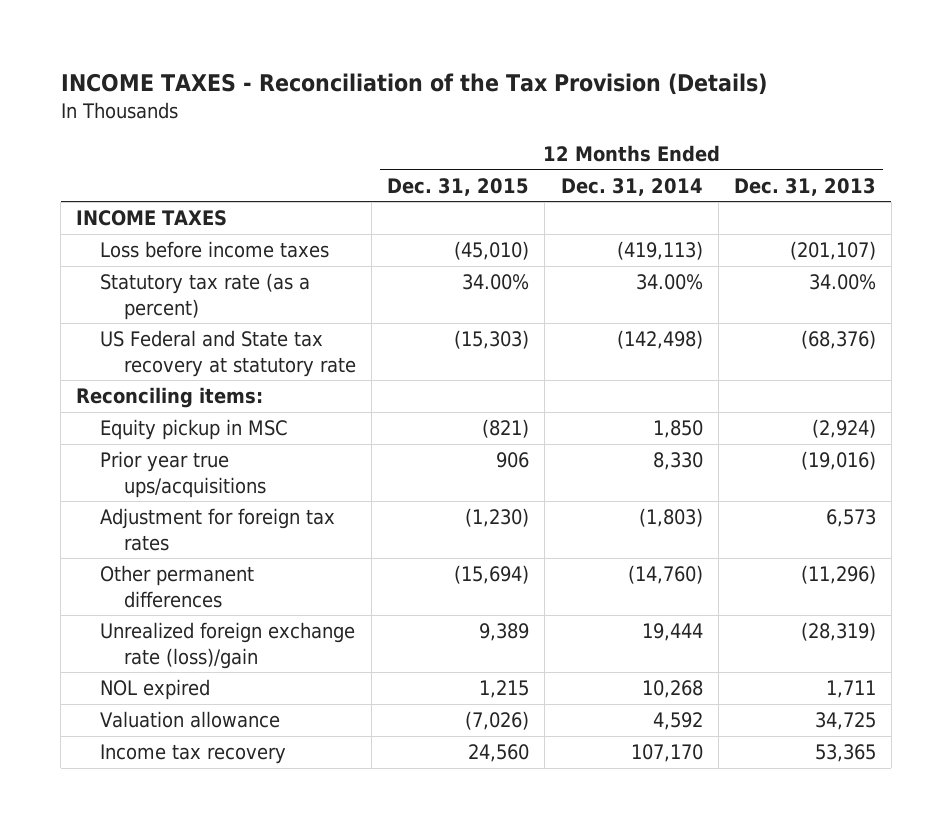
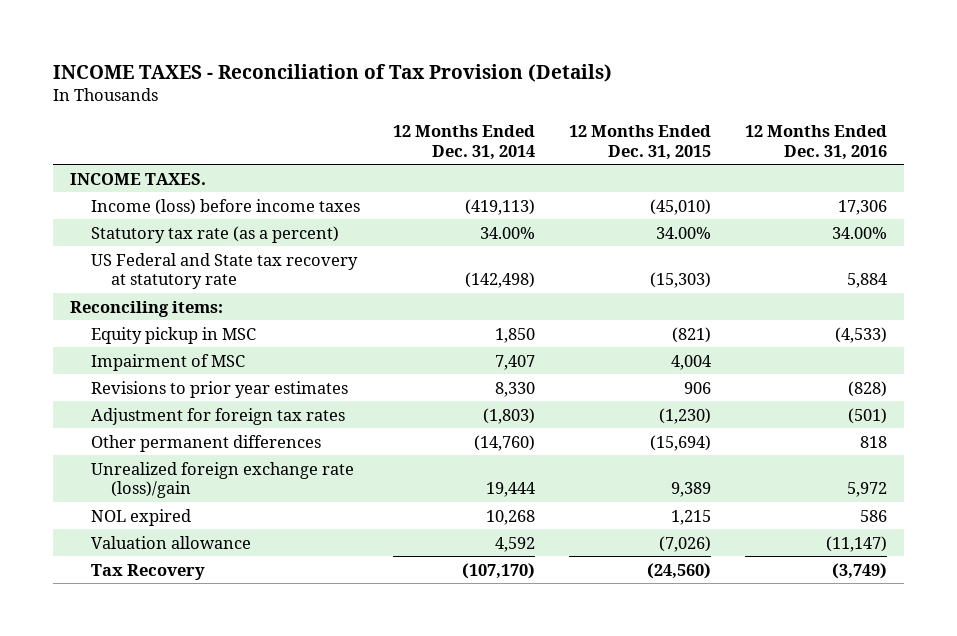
[60,73,767,96] INCOME TAXES - Reconciliation of the Tax Provision (Details) -> [53,63,613,82] INCOME TAXES - Reconciliation of Tax Provision (Details)
[733,177,876,196] Dec. 31, 2013 -> none
none -> [744,124,887,160] 12 Months Ended Dec. 31, 2016
[76,210,228,227] INCOME TAXES -> [70,172,207,185] INCOME TAXES.
[100,241,330,259] Loss before income taxes -> [90,198,360,215] Income (loss) before income taxes
none -> [90,353,245,371] Impairment of MSC
[100,451,267,498] Prior year true ups/acquisitions -> [90,380,348,398] Revisions to prior year estimates
[100,744,287,765] Income tax recovery -> [90,563,205,580] Tax Recovery
[468,744,530,763] 24,560 -> [646,562,711,579] (24,560)
[630,744,703,763] 107,170 -> [462,562,536,579] (107,170)

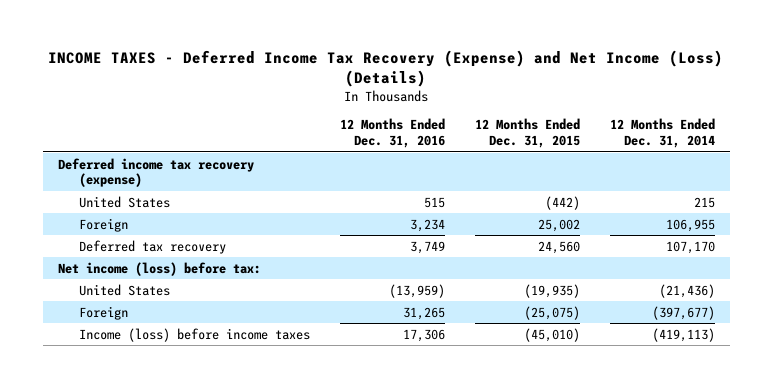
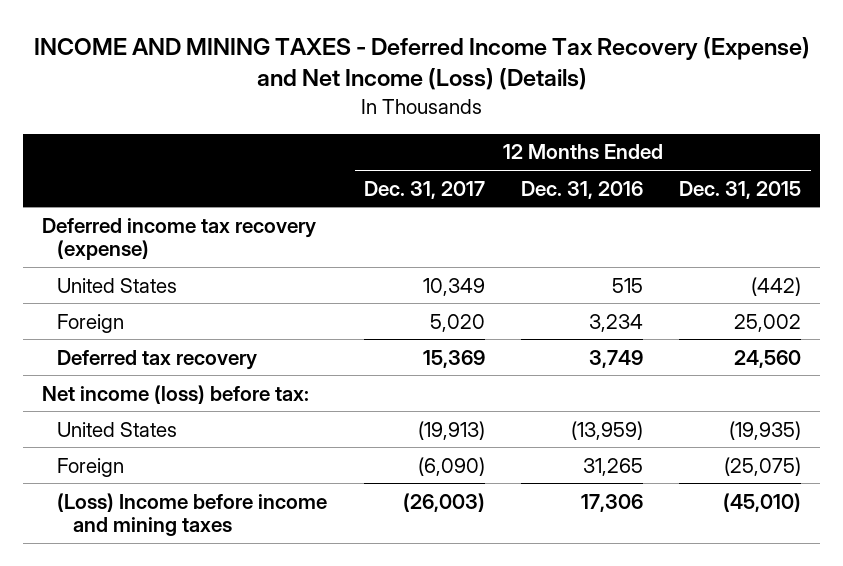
[48,50,724,88] INCOME TAXES - Deferred Income Tax Recovery (Expense) and Net Income (Loss) (Details) -> [33,36,810,91] INCOME AND MINING TAXES - Deferred Income Tax Recovery (Expense) and Net Income (Loss) (Details)
[609,118,715,149] 12 Months Ended Dec. 31, 2014 -> none
none -> [363,180,485,199] Dec. 31, 2017
[78,327,310,342] Income (loss) before income taxes -> [57,492,328,536] (Loss) Income before income and mining taxes

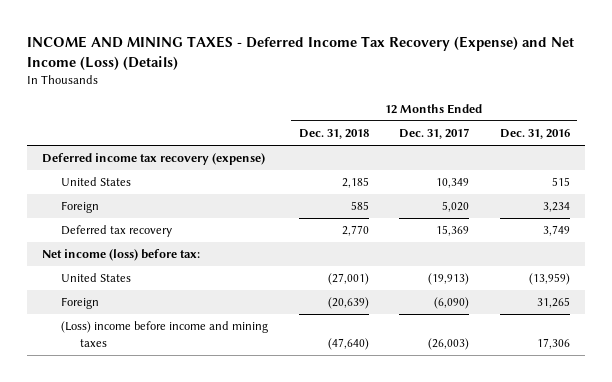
[679,180,802,199] Dec. 31, 2015 -> none
none -> [298,129,369,140] Dec. 31, 2018
[57,492,328,536] (Loss) Income before income and mining taxes -> [61,321,269,347] (Loss) income before income and mining taxes

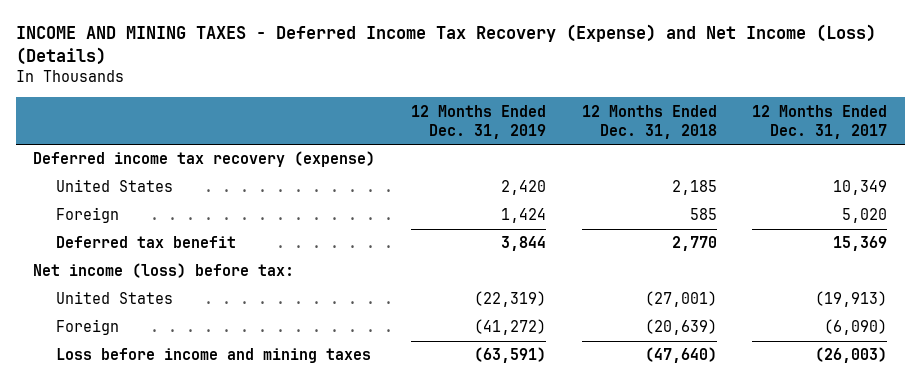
[499,129,570,140] Dec. 31, 2016 -> none
none -> [410,104,546,139] 12 Months Ended Dec. 31, 2019
[61,225,173,238] Deferred tax recovery -> [56,236,237,249] Deferred tax benefit
[61,321,269,347] (Loss) income before income and mining taxes -> [56,348,372,364] Loss before income and mining taxes

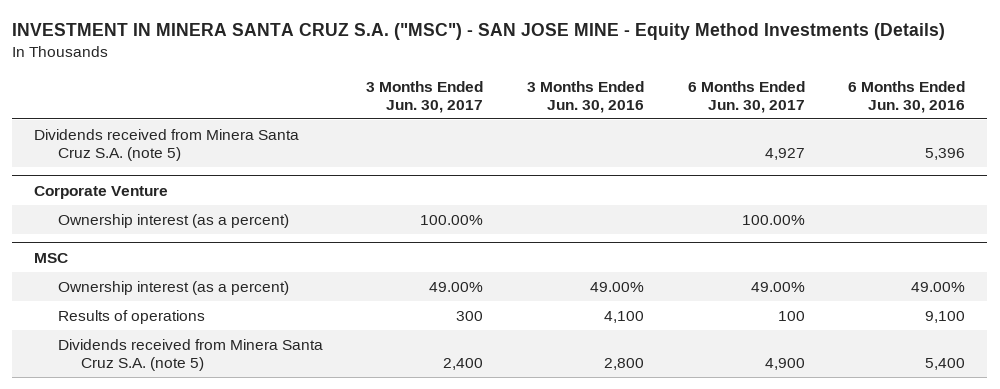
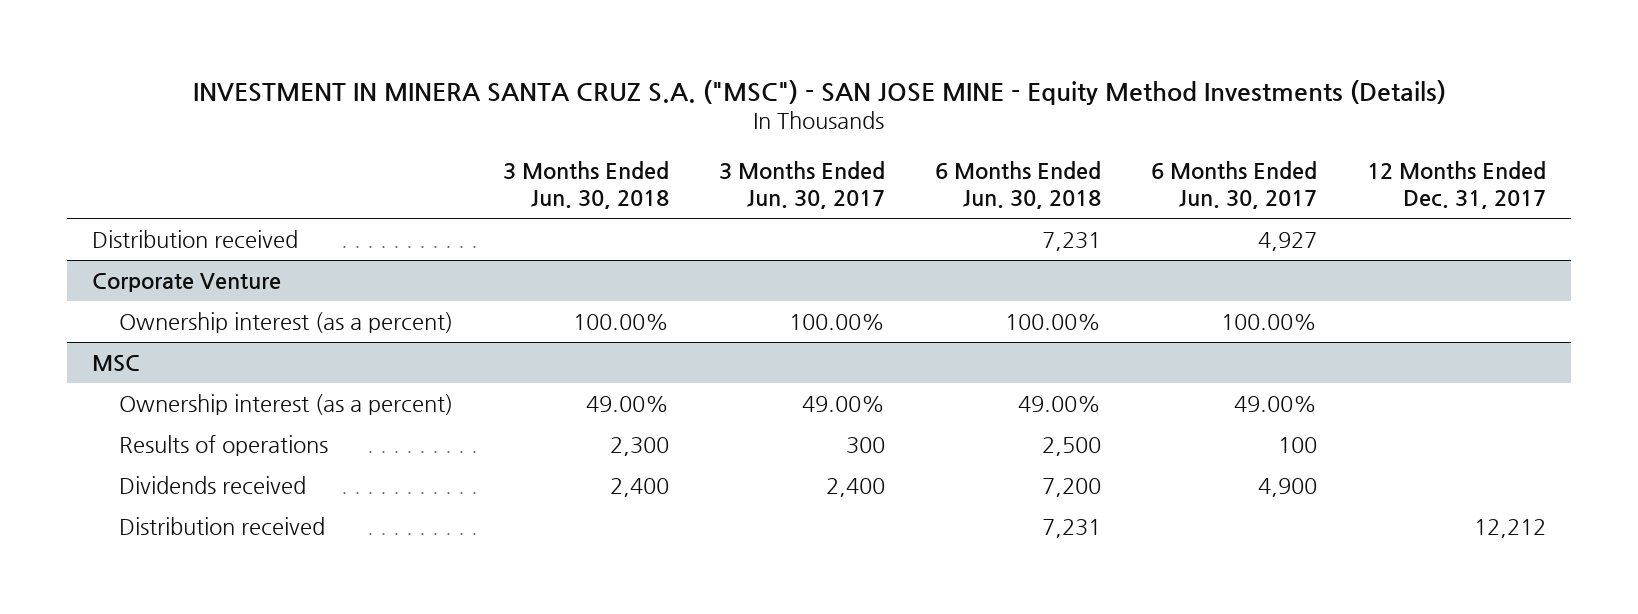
[527,80,645,113] 3 Months Ended Jun. 30, 2016 -> none
[848,80,966,113] 6 Months Ended Jun. 30, 2016 -> none
none -> [503,160,670,209] 3 Months Ended Jun. 30, 2018
none -> [935,160,1102,209] 6 Months Ended Jun. 30, 2018
none -> [1367,160,1547,209] 12 Months Ended Dec. 31, 2017
[34,128,300,161] Dividends received from Minera Santa Cruz S.A. (note 5) -> [91,230,298,249] Distribution received
[57,338,323,371] Dividends received from Minera Santa Cruz S.A. (note 5) -> [119,476,307,495] Dividends received
none -> [119,517,326,536] Distribution received

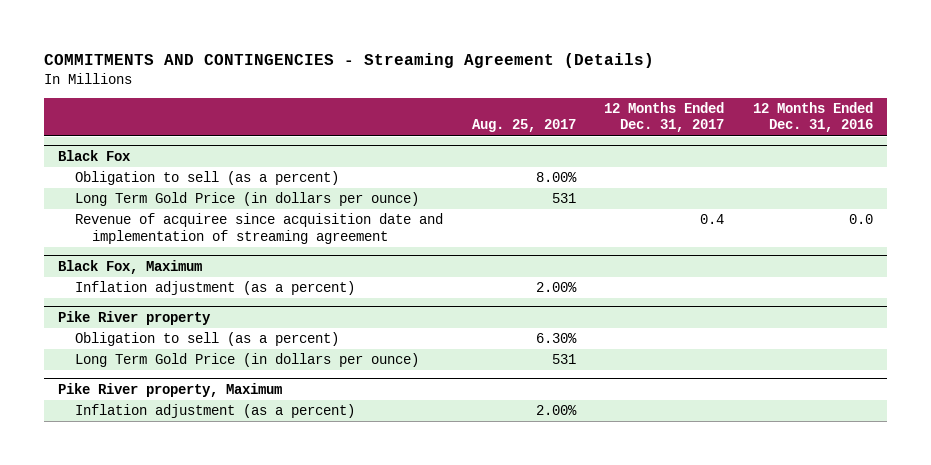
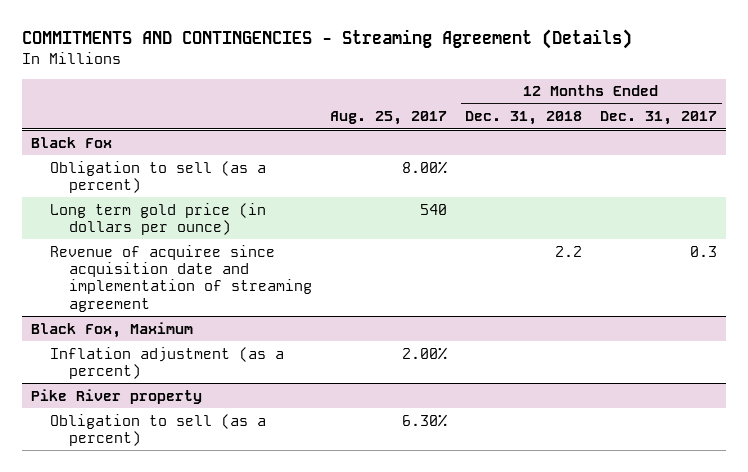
[752,101,873,133] 12 Months Ended Dec. 31, 2016 -> none
none -> [465,111,583,126] Dec. 31, 2018
[74,192,419,207] Long Term Gold Price (in dollars per ounce) -> [49,202,266,235] Long term gold price (in dollars per ounce)
[551,193,576,204] 531 -> [420,203,448,215] 540
[700,214,725,225] 0.4 -> [690,245,718,257] 0.3
[74,353,419,368] Long Term Gold Price (in dollars per ounce) -> none
[57,382,282,397] Pike River property, Maximum -> none
[74,404,355,419] Inflation adjustment (as a percent) -> none

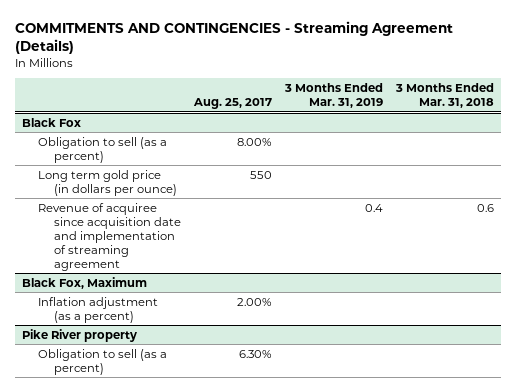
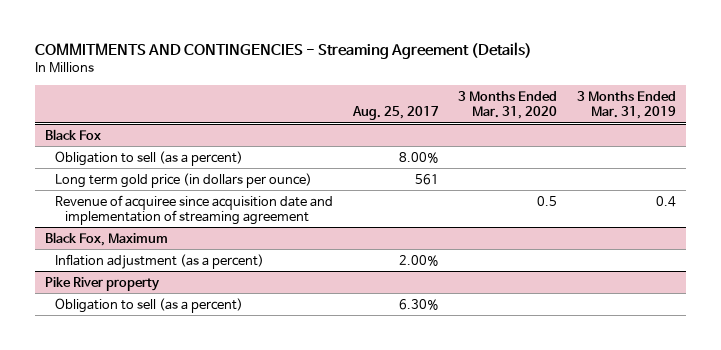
[395,83,495,109] 3 Months Ended Mar. 31, 2018 -> none
none -> [458,91,558,120] 3 Months Ended Mar. 31, 2020
[249,170,272,179] 550 -> [414,173,439,185] 561

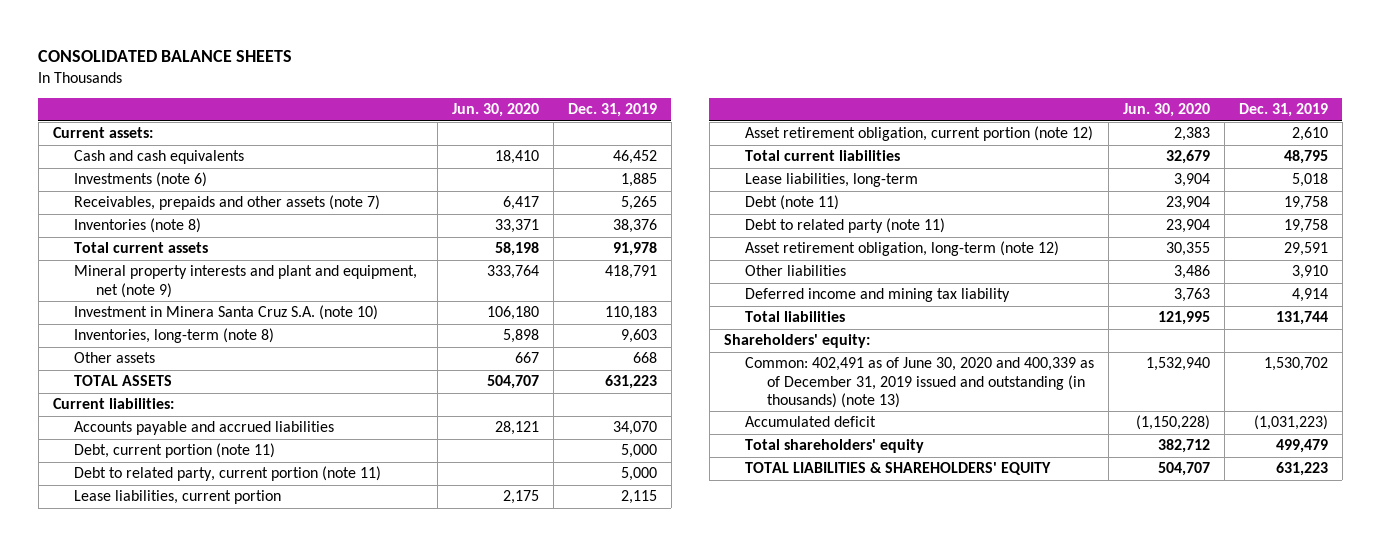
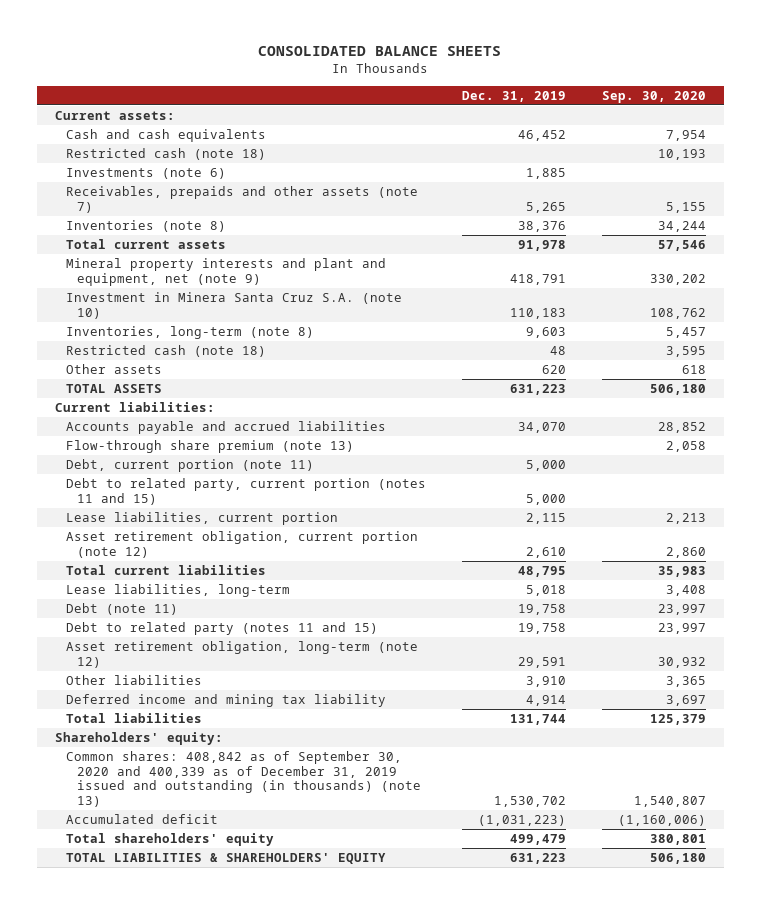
[452,103,540,118] Jun. 30, 2020 -> none
none -> [602,90,707,103] Sep. 30, 2020
none -> [65,148,266,161] Restricted cash (note 18)
none -> [65,345,266,358] Restricted cash (note 18)
[632,352,657,364] 668 -> [541,365,566,375] 620
none -> [65,440,354,454] Flow-through share premium (note 13)
[74,466,382,482] Debt to related party, current portion (note 11) -> [65,478,426,505] Debt to related party, current portion (notes 11 and 15)
[745,218,946,234] Debt to related party (note 11) -> [65,622,378,636] Debt to related party (notes 11 and 15)
[745,357,1095,409] Common: 402,491 as of June 30, 2020 and 400,339 as of December 31, 2019 issued and outstanding (in thousands) (note 13) -> [65,751,421,807] Common shares: 408,842 as of September 30, 2020 and 400,339 as of December 31, 2019 issued and outstanding (in thousands) (note 13)

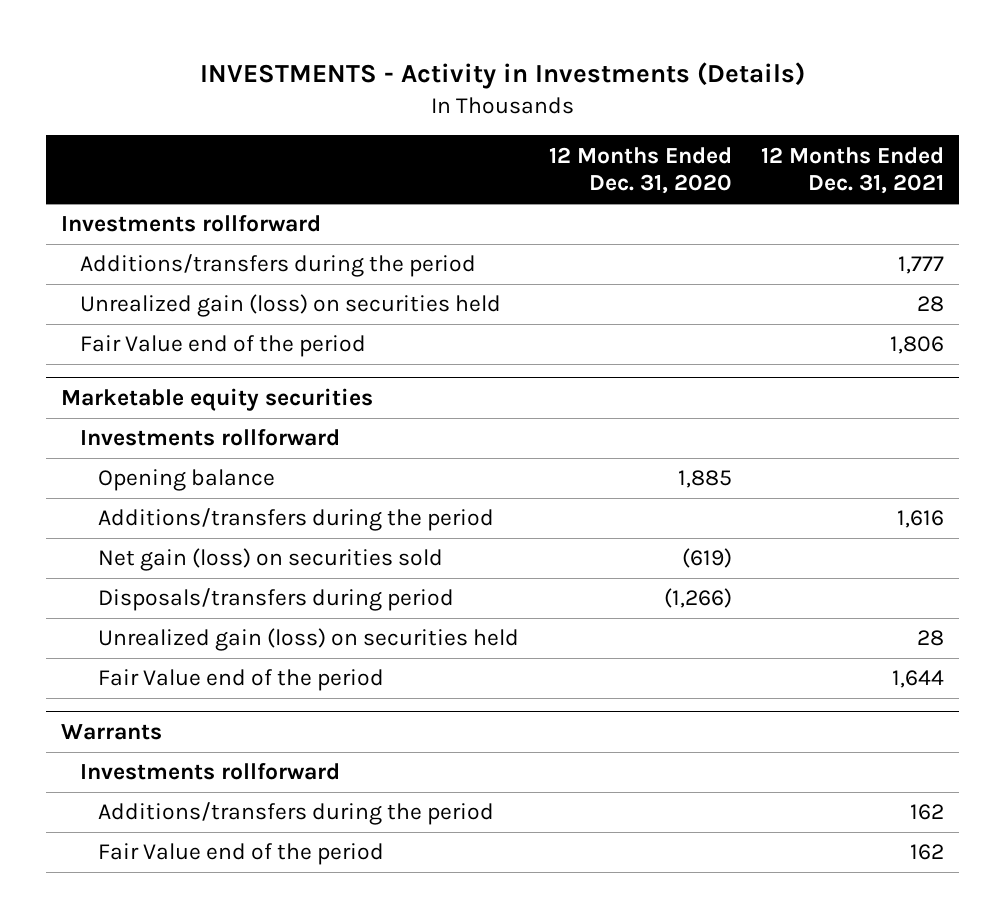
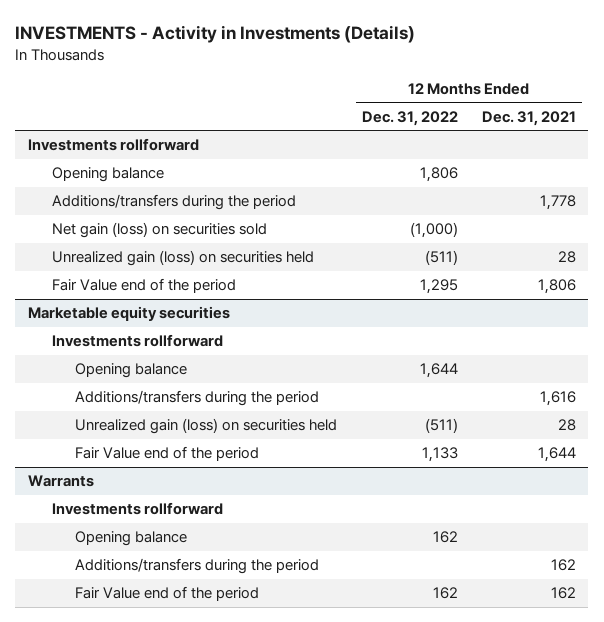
[548,146,732,195] 12 Months Ended Dec. 31, 2020 -> none
none -> [361,110,458,126] Dec. 31, 2022
none -> [51,167,164,183] Opening balance
[898,256,945,275] 1,777 -> [540,195,577,211] 1,778
none -> [51,222,267,239] Net gain (loss) on securities sold
[98,548,444,572] Net gain (loss) on securities sold -> none
[98,588,455,612] Disposals/transfers during period -> none
none -> [75,531,188,547] Opening balance

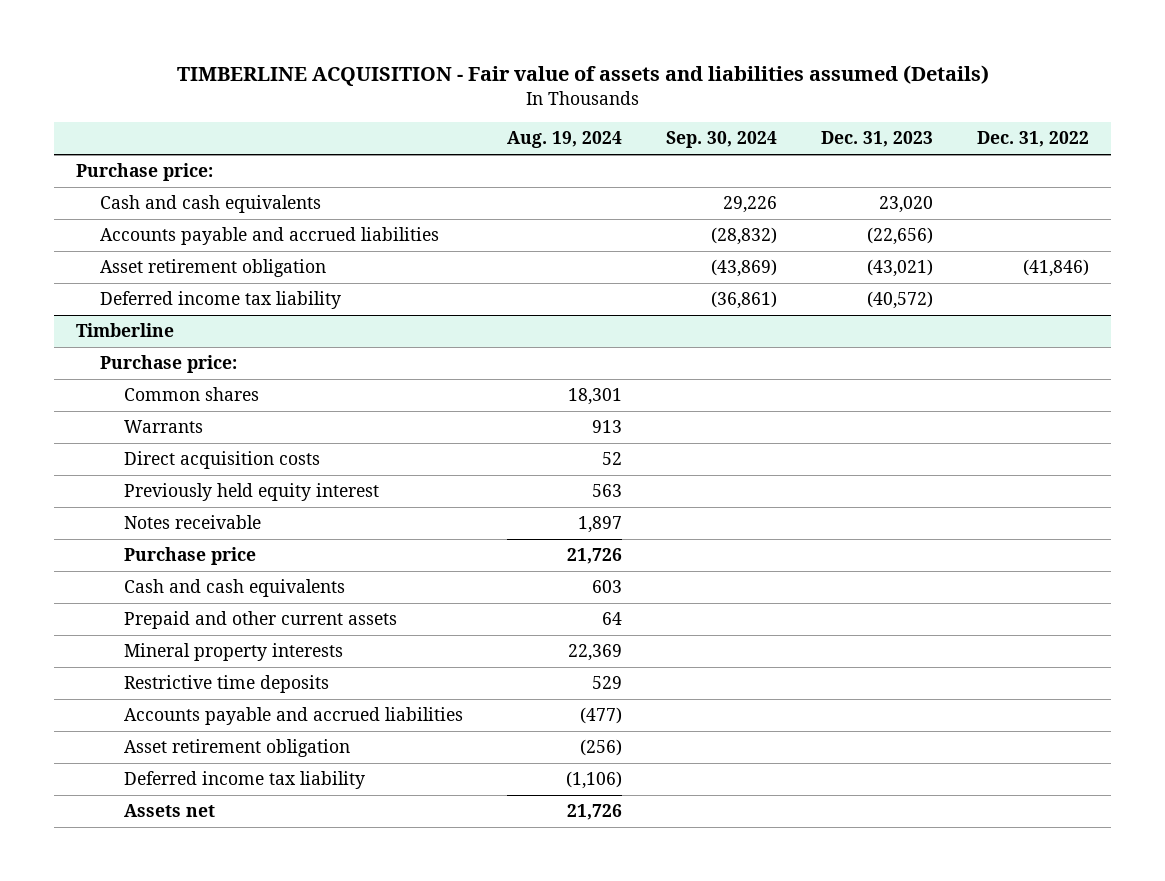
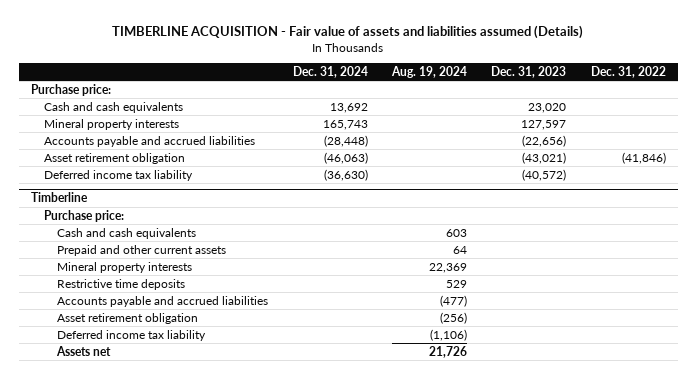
[666,131,778,149] Sep. 30, 2024 -> none
none -> [292,65,368,78] Dec. 31, 2024
none -> [44,118,180,130] Mineral property interests
[123,387,259,402] Common shares -> none
[123,420,203,434] Warrants -> none
[123,451,320,470] Direct acquisition costs -> none
[123,483,379,502] Previously held equity interest -> none
[123,515,261,530] Notes receivable -> none
[123,547,256,566] Purchase price -> none

